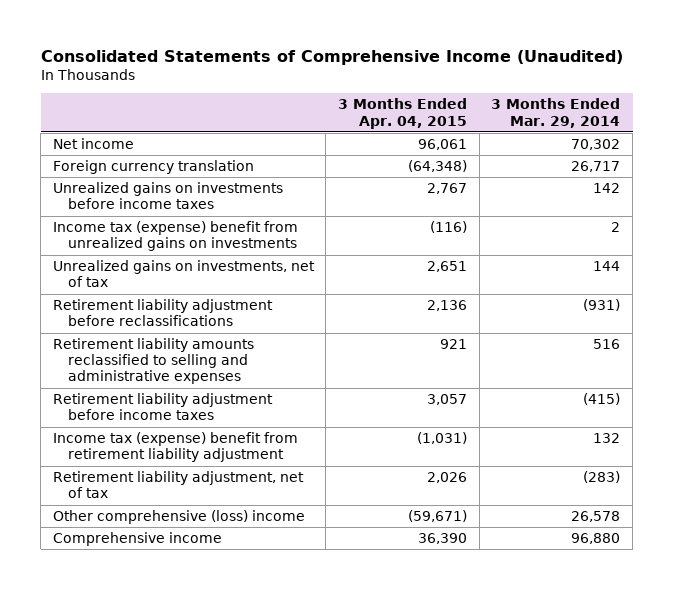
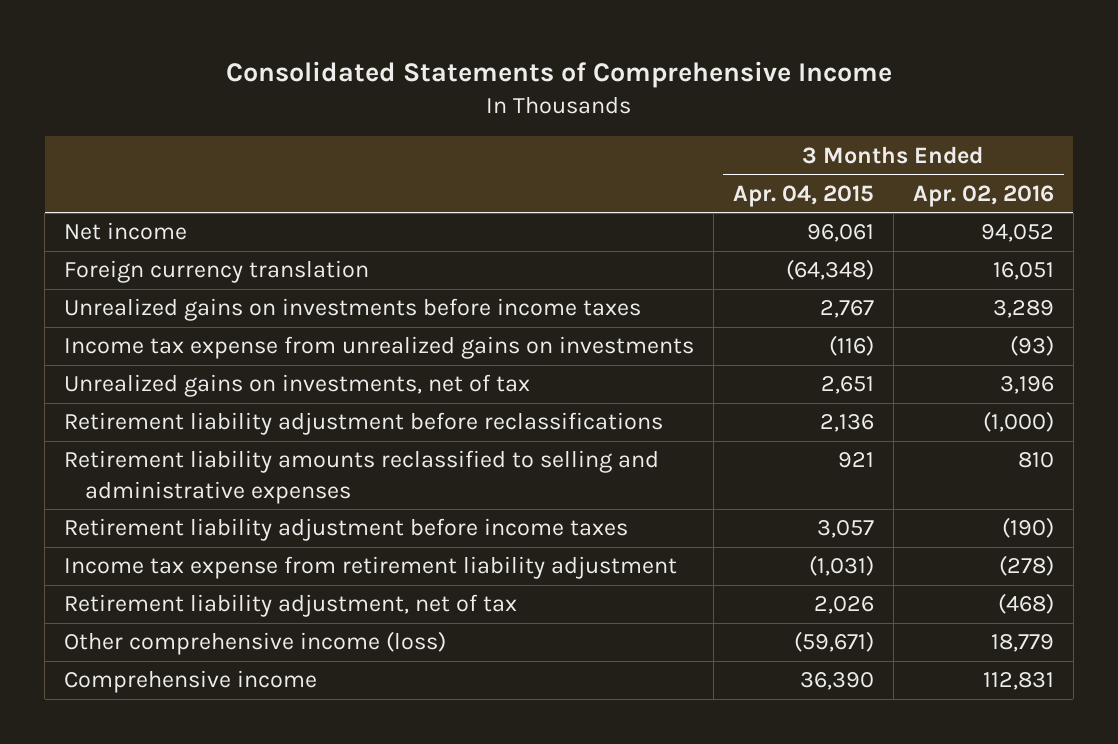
[40,49,623,65] Consolidated Statements of Comprehensive Income (Unaudited) -> [225,61,892,89] Consolidated Statements of Comprehensive Income
[491,98,621,128] 3 Months Ended Mar. 29, 2014 -> none
none -> [912,184,1054,207] Apr. 02, 2016
[52,221,298,252] Income tax (expense) benefit from unrealized gains on investments -> [63,336,694,360] Income tax expense from unrealized gains on investments
[52,432,298,463] Income tax (expense) benefit from retirement liability adjustment -> [63,556,677,580] Income tax expense from retirement liability adjustment
[52,510,305,525] Other comprehensive (loss) income -> [63,631,446,656] Other comprehensive income (loss)

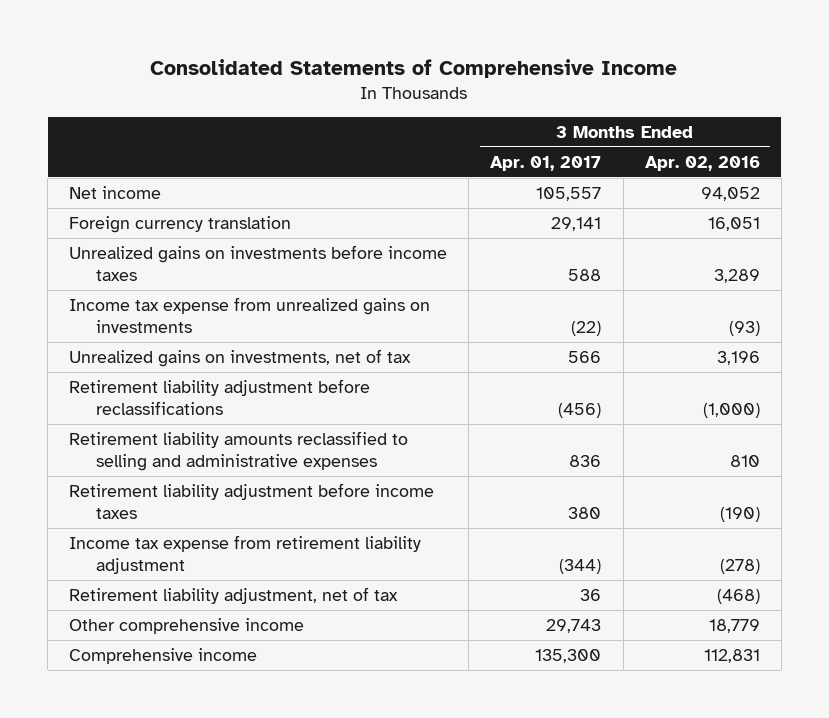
[732,184,874,207] Apr. 04, 2015 -> none
none -> [490,155,602,171] Apr. 01, 2017
[63,631,446,656] Other comprehensive income (loss) -> [69,617,305,634] Other comprehensive income

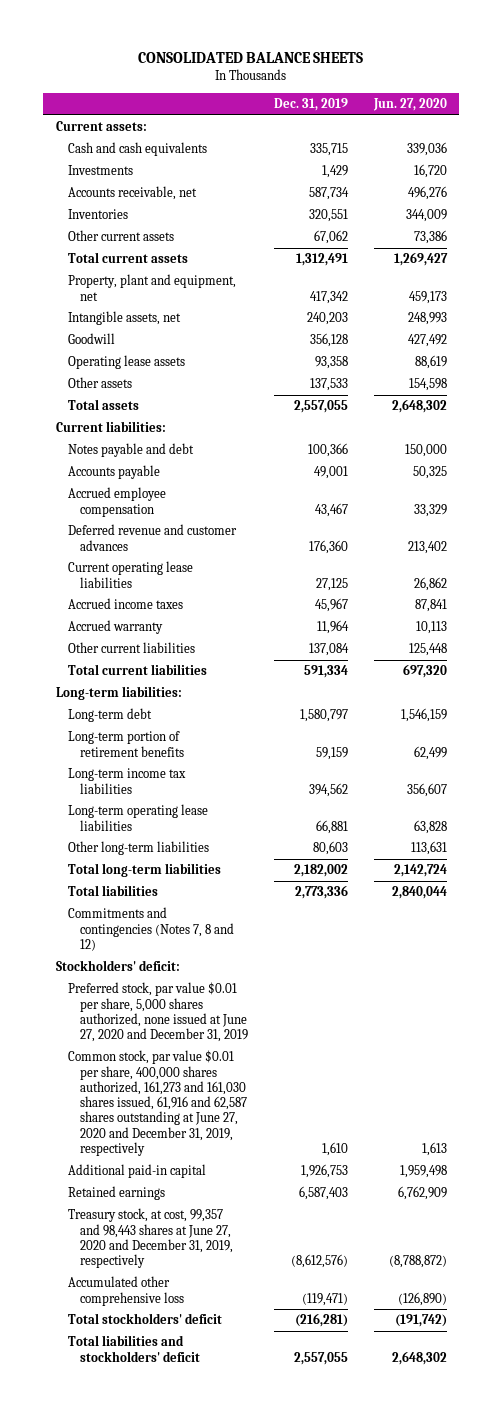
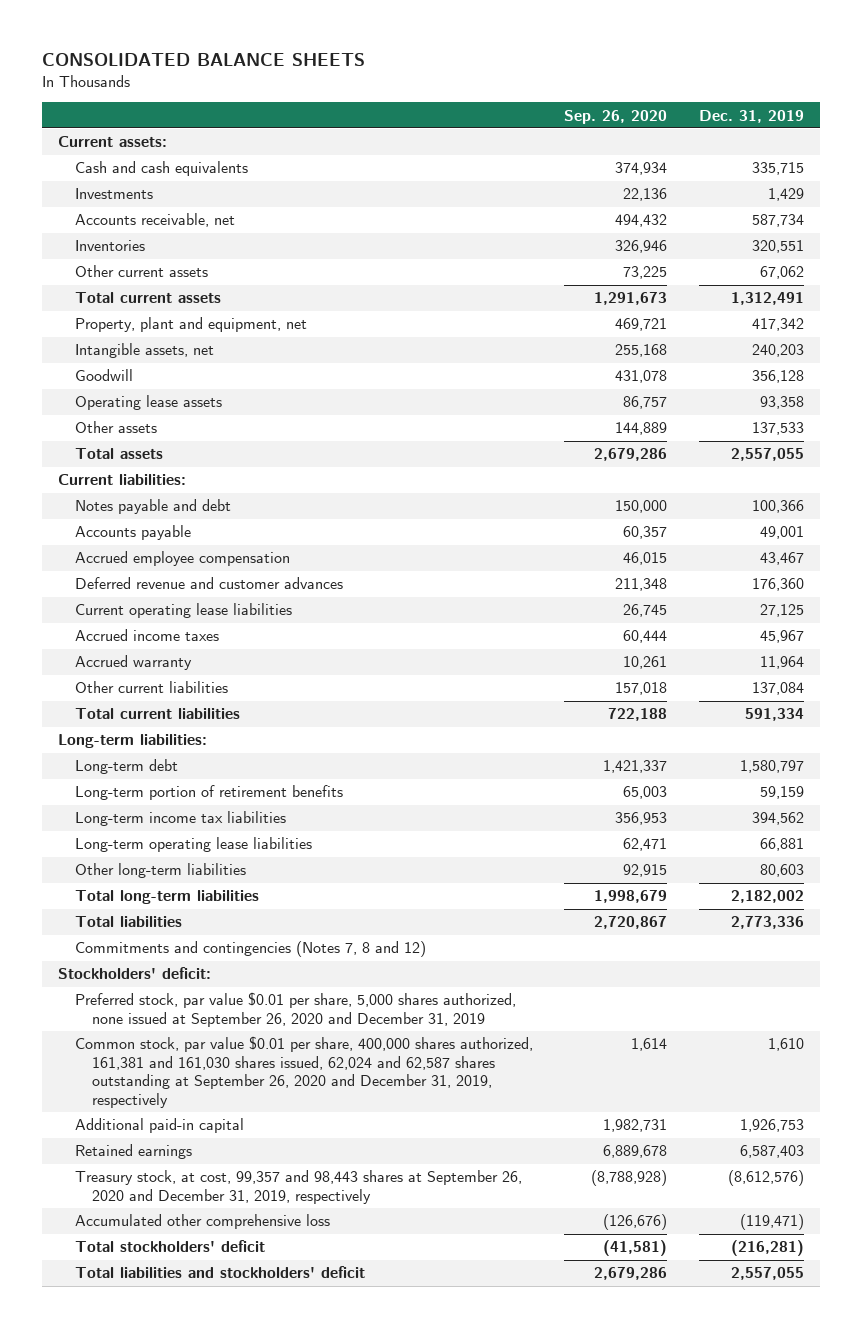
[372,97,447,111] Jun. 27, 2020 -> none
none -> [564,109,668,124] Sep. 26, 2020
[68,982,249,1043] Preferred stock, par value $0.01 per share, 5,000 shares authorized, none issued at June 27, 2020 and December 31, 2019 -> [74,992,516,1027] Preferred stock, par value $0.01 per share, 5,000 shares authorized, none issued at September 26, 2020 and December 31, 2019
[68,1050,248,1157] Common stock, par value $0.01 per share, 400,000 shares authorized, 161,273 and 161,030 shares issued, 61,916 and 62,587 shares outstanding at June 27, 2020 and December 31, 2019, respectively -> [74,1036,533,1108] Common stock, par value $0.01 per share, 400,000 shares authorized, 161,381 and 161,030 shares issued, 62,024 and 62,587 shares outstanding at September 26, 2020 and December 31, 2019, respectively
[68,1208,234,1269] Treasury stock, at cost, 99,357 and 98,443 shares at June 27, 2020 and December 31, 2019, respectively -> [74,1170,522,1204] Treasury stock, at cost, 99,357 and 98,443 shares at September 26, 2020 and December 31, 2019, respectively

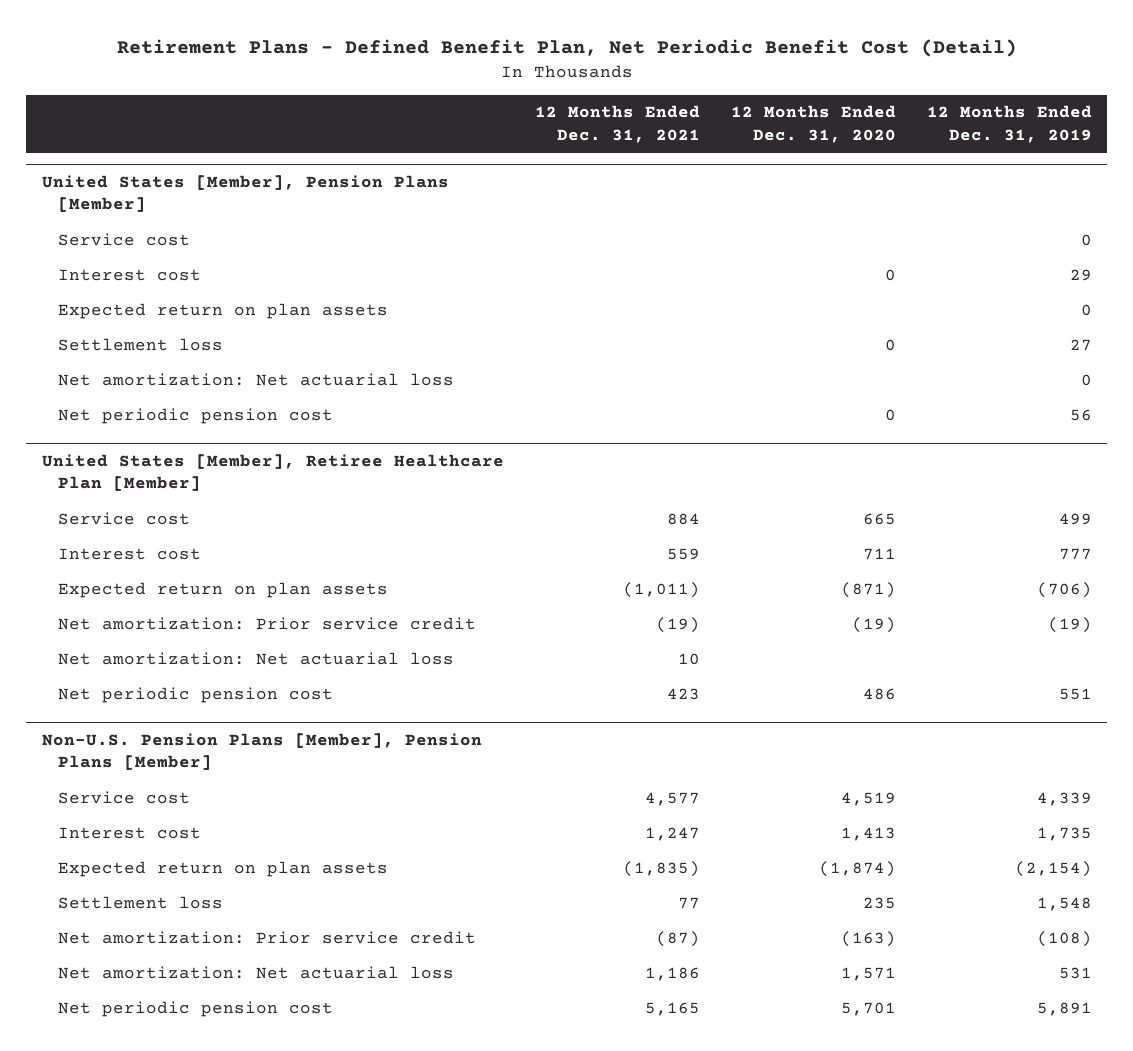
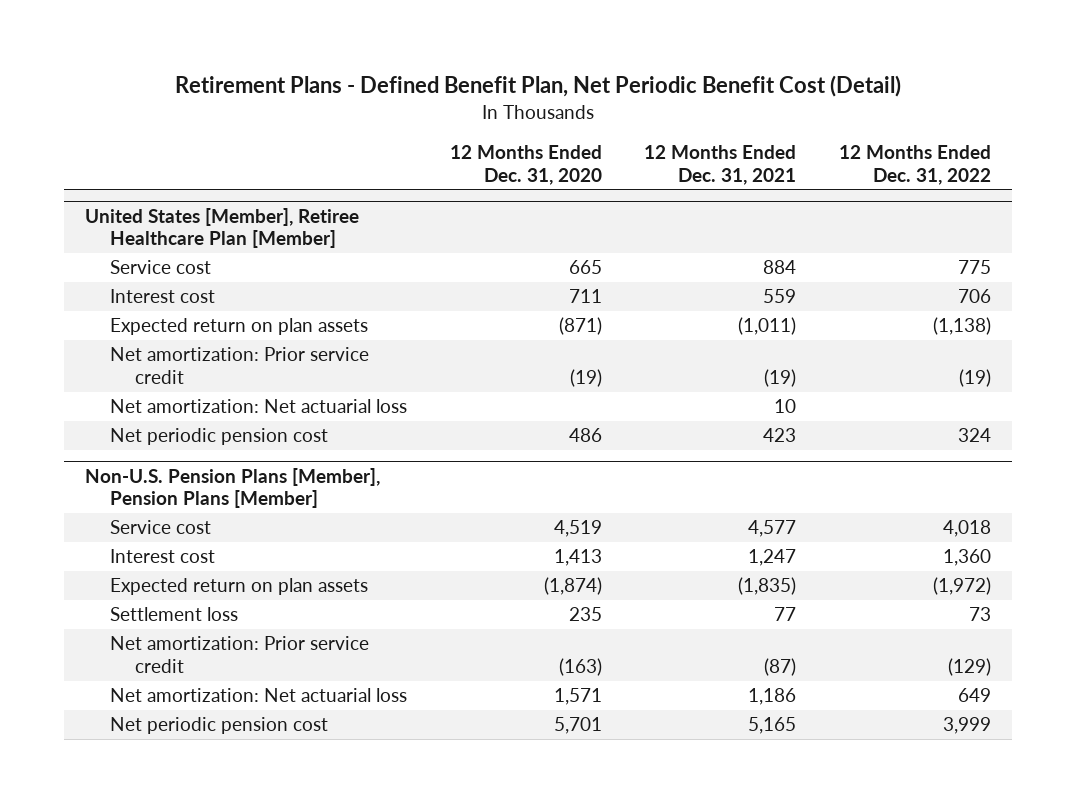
[926,105,1092,143] 12 Months Ended Dec. 31, 2019 -> none
none -> [838,144,991,185] 12 Months Ended Dec. 31, 2022
[41,174,449,213] United States [Member], Pension Plans [Member] -> none
[58,232,191,246] Service cost -> none
[58,268,202,281] Interest cost -> none
[58,302,389,319] Expected return on plan assets -> none
[58,337,224,351] Settlement loss -> none
[58,372,455,386] Net amortization: Net actuarial loss -> none
[58,407,334,424] Net periodic pension cost -> none

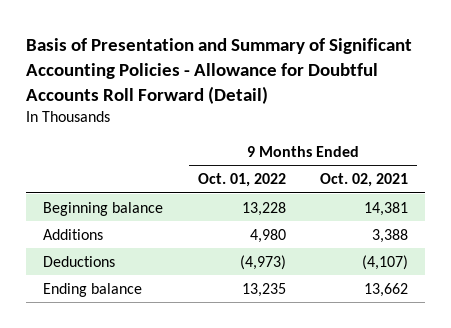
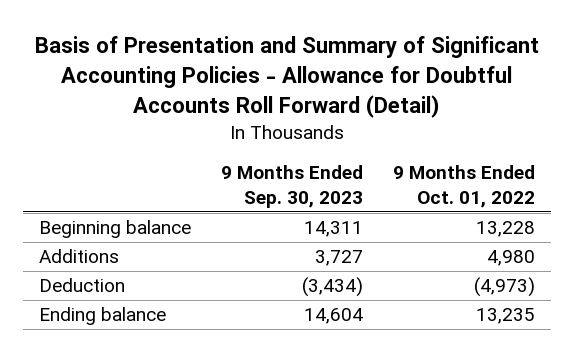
[320,173,409,188] Oct. 02, 2021 -> none
none -> [220,165,363,208] 9 Months Ended Sep. 30, 2023
[43,255,116,267] Deductions -> [38,278,125,293] Deduction

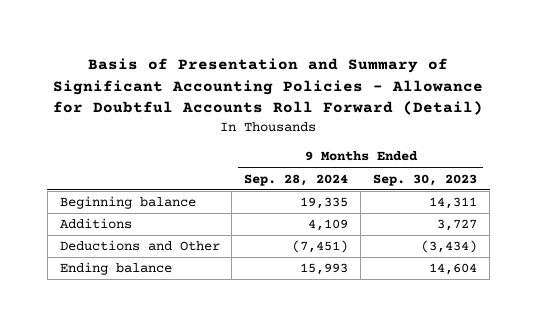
[393,165,536,208] 9 Months Ended Oct. 01, 2022 -> none
none -> [244,173,349,186] Sep. 28, 2024
[38,278,125,293] Deduction -> [59,240,220,252] Deductions and Other

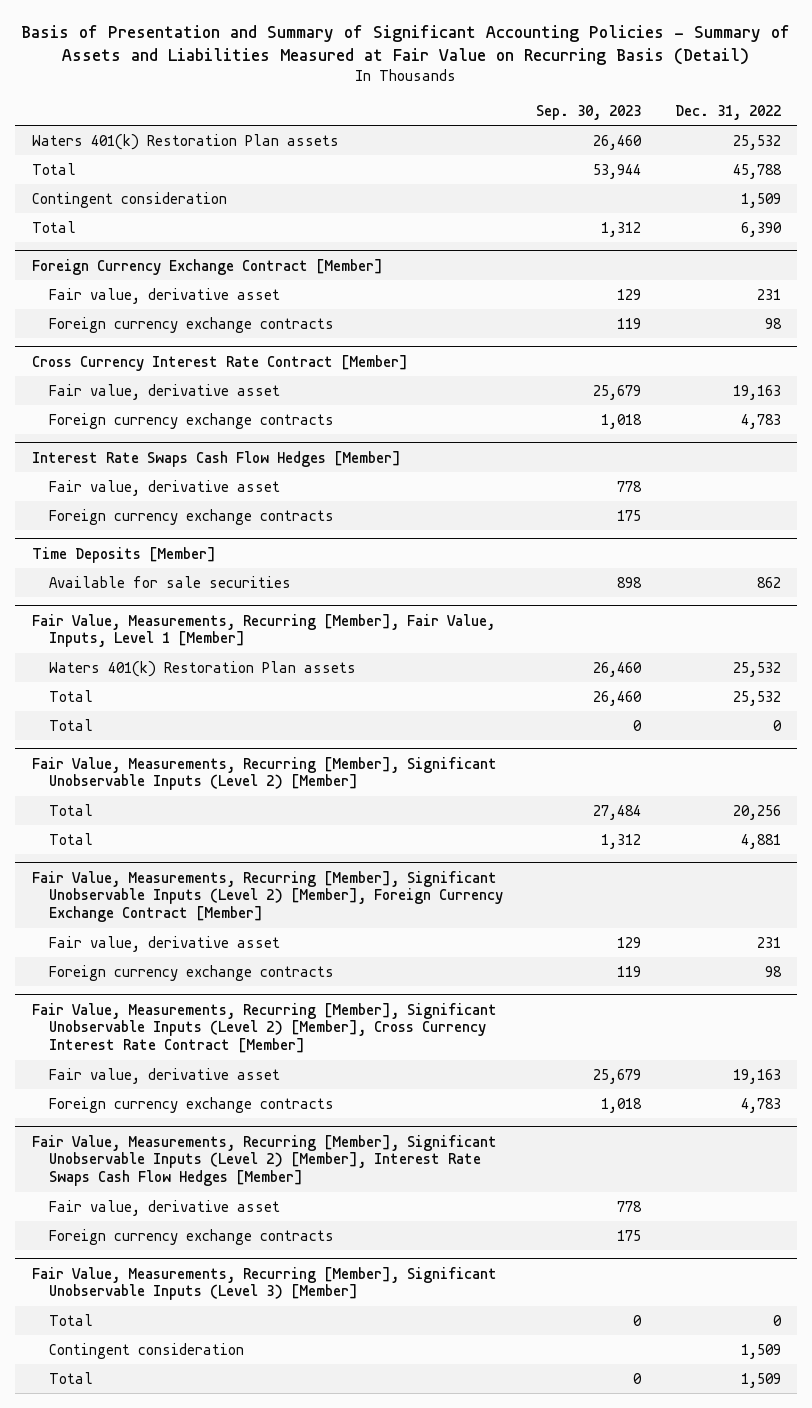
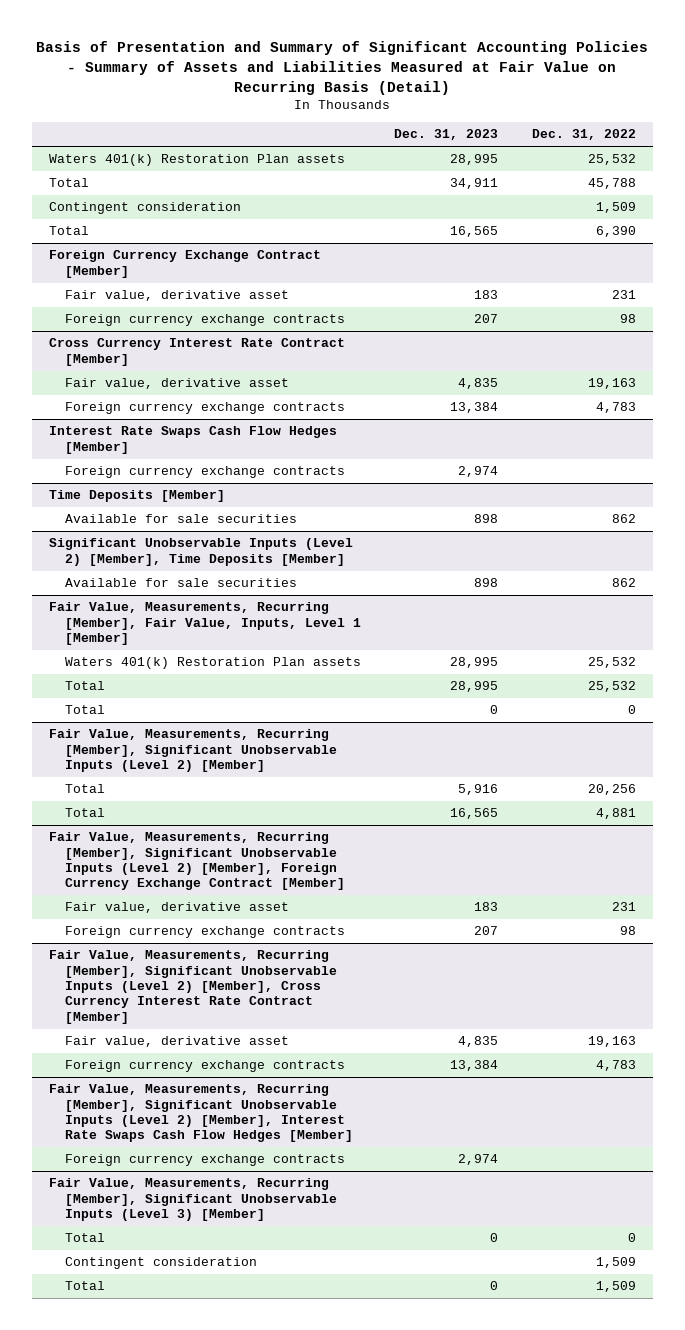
[536,104,642,120] Sep. 30, 2023 -> none
none -> [394,129,499,141] Dec. 31, 2023
[48,479,280,496] Fair value, derivative asset -> none
none -> [49,538,354,566] Significant Unobservable Inputs (Level 2) [Member], Time Deposits [Member]
none -> [64,578,297,588] Available for sale securities
[48,1199,280,1216] Fair value, derivative asset -> none

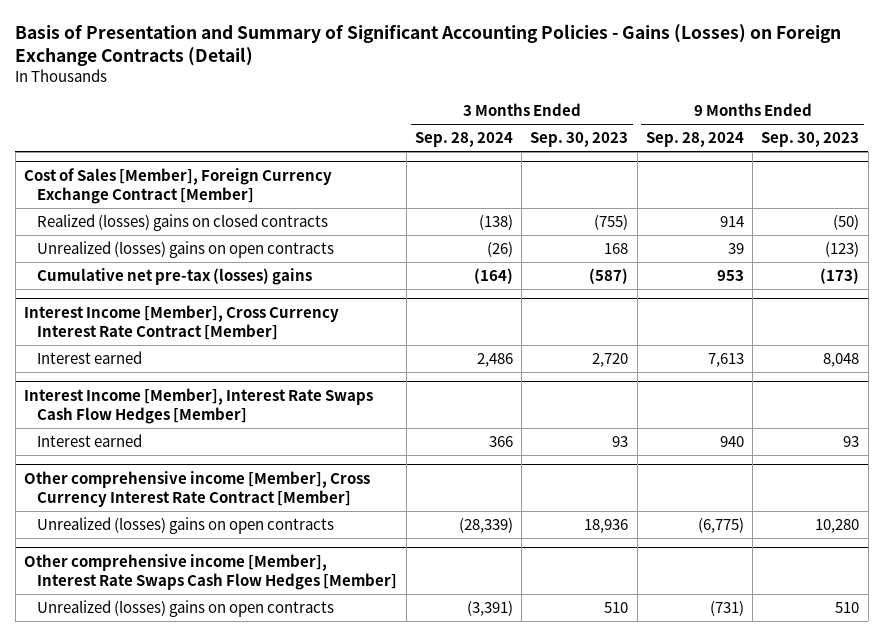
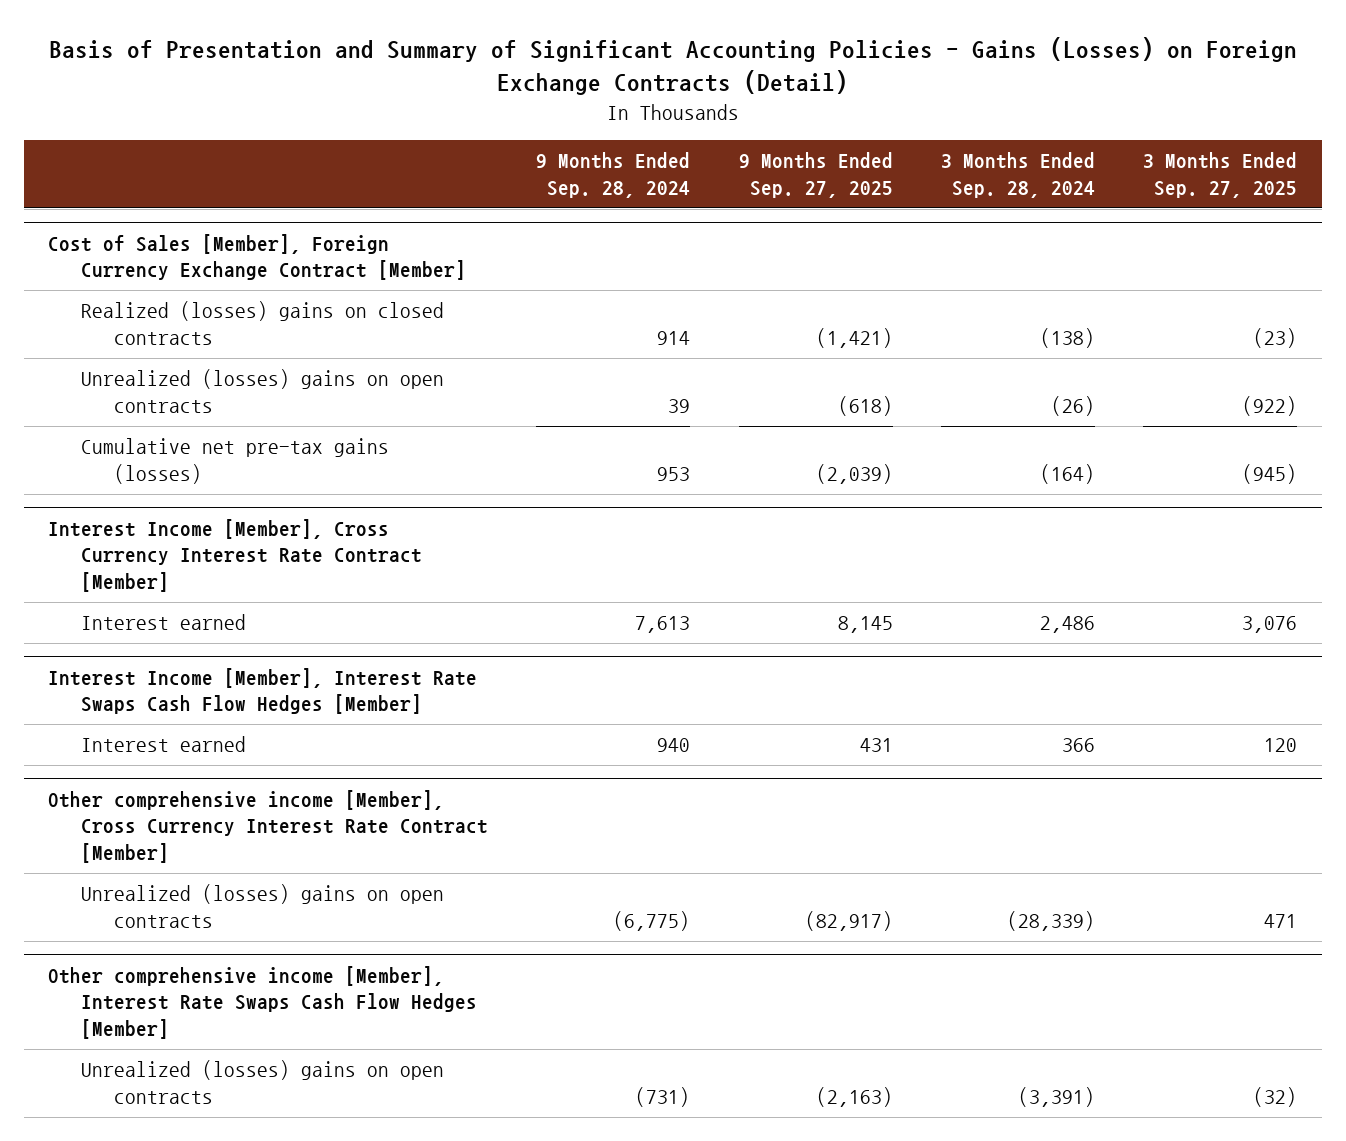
[530,132,629,148] Sep. 30, 2023 -> none
[761,132,860,148] Sep. 30, 2023 -> none
none -> [738,152,893,198] 9 Months Ended Sep. 27, 2025
none -> [1143,152,1298,198] 3 Months Ended Sep. 27, 2025
[37,268,313,286] Cumulative net pre-tax (losses) gains -> [81,438,390,485] Cumulative net pre-tax gains (losses)

